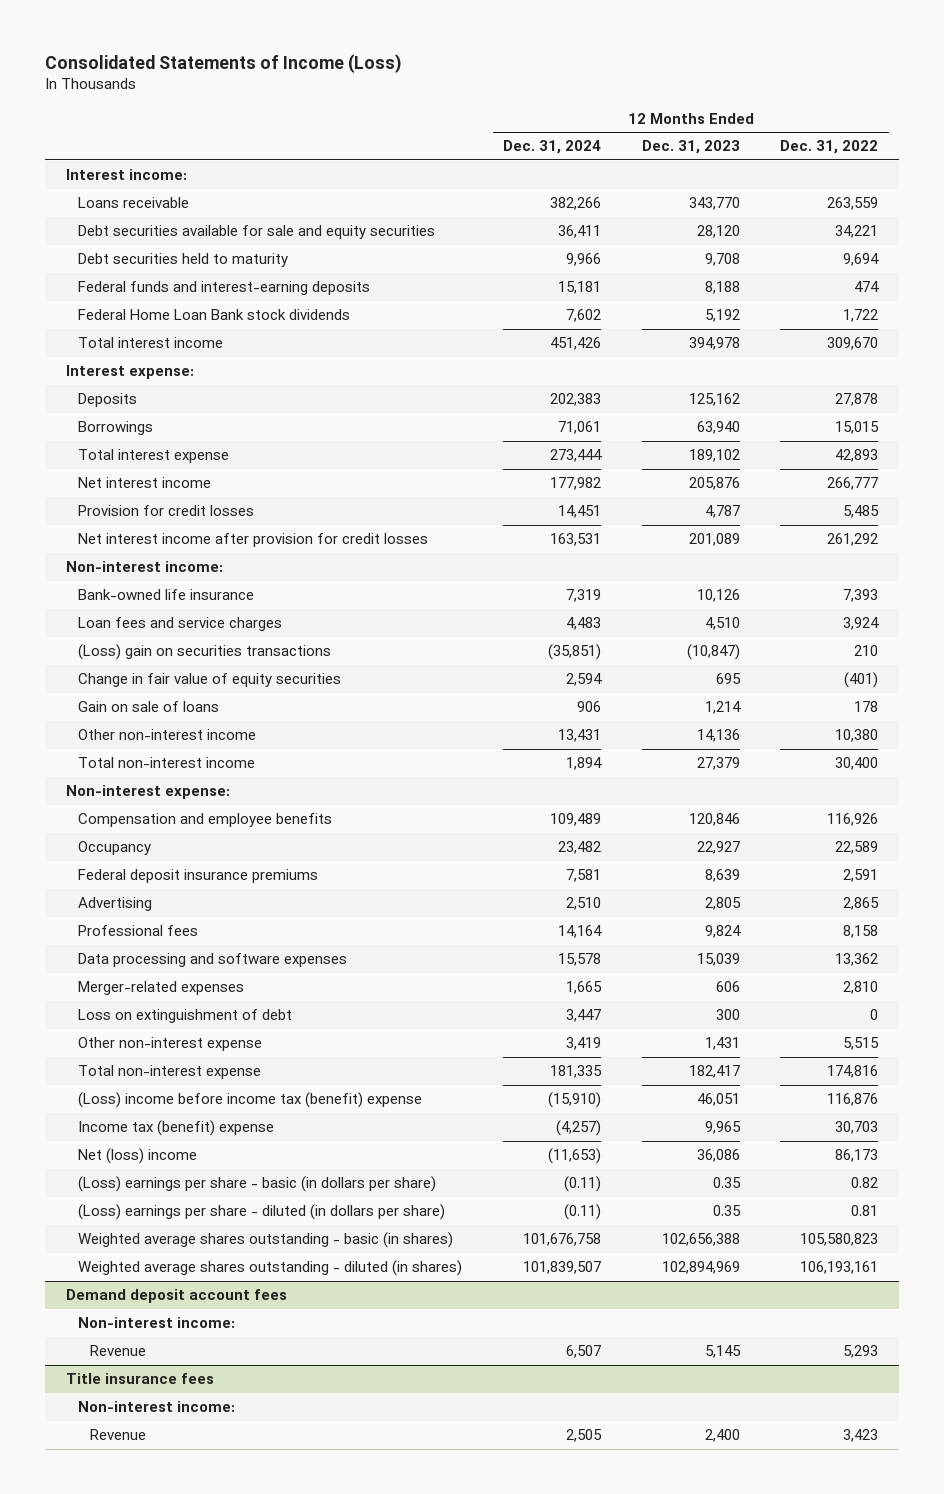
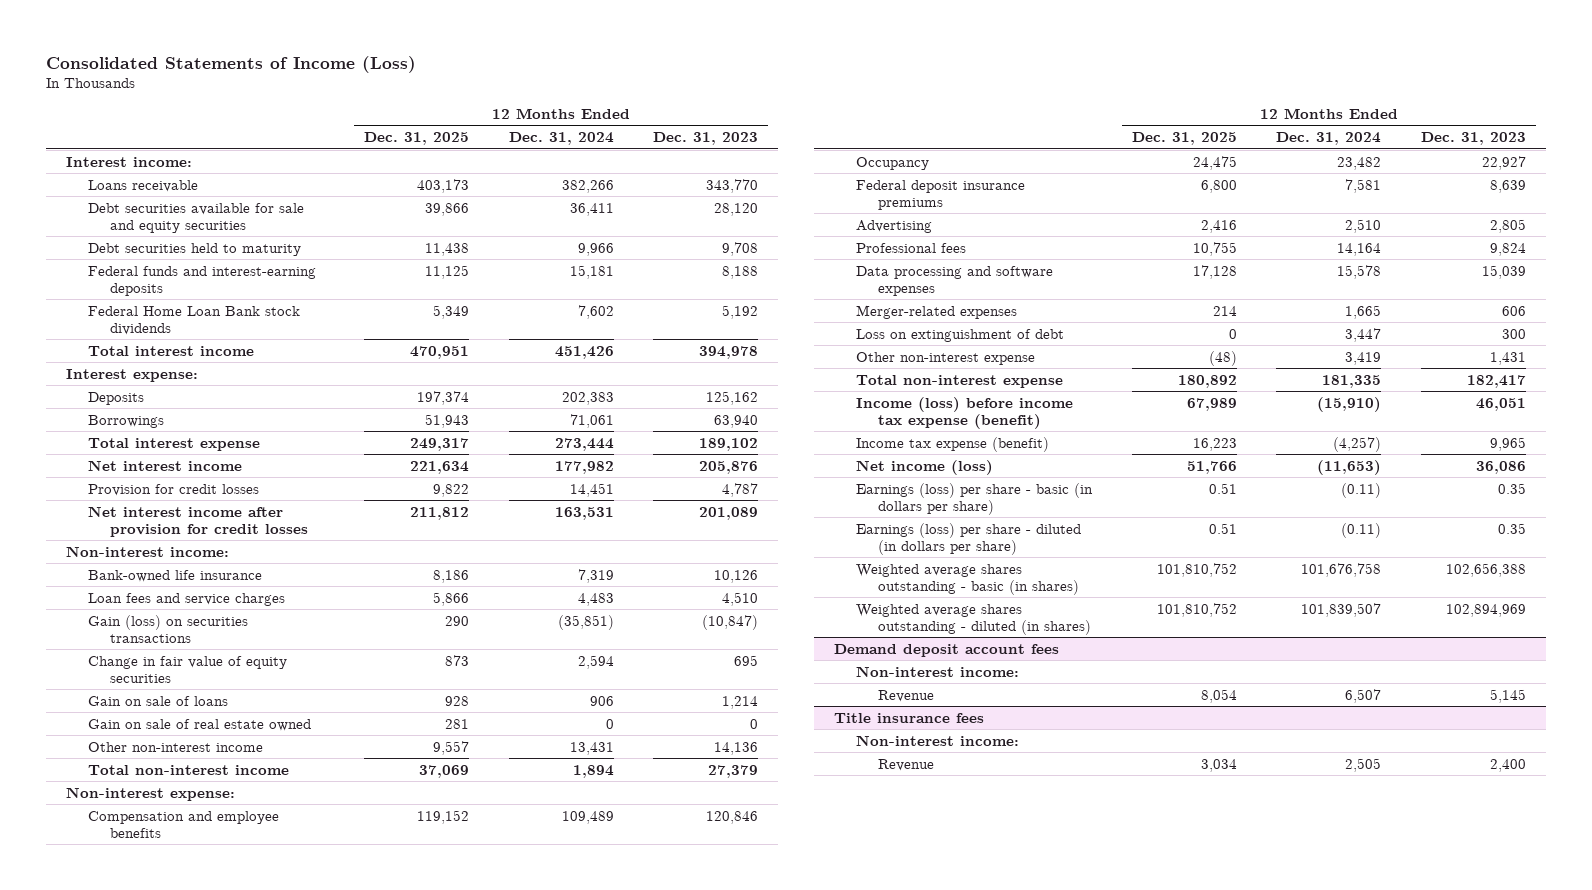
[780,140,879,155] Dec. 31, 2022 -> none
none -> [363,132,469,146] Dec. 31, 2025
[78,644,332,661] (Loss) gain on securities transactions -> [88,614,249,643] Gain (loss) on securities transactions
none -> [88,718,312,731] Gain on sale of real estate owned
[78,1092,423,1109] (Loss) income before income tax (benefit) expense -> [855,396,1073,429] Income (loss) before income tax expense (benefit)
[78,1120,275,1137] Income tax (benefit) expense -> [855,436,1049,452] Income tax expense (benefit)
[78,1148,198,1165] Net (loss) income -> [855,459,993,475] Net income (loss)
[78,1176,437,1193] (Loss) earnings per share - basic (in dollars per share) -> [855,482,1093,515] Earnings (loss) per share - basic (in dollars per share)
[78,1204,446,1221] (Loss) earnings per share - diluted (in dollars per share) -> [855,522,1081,555] Earnings (loss) per share - diluted (in dollars per share)

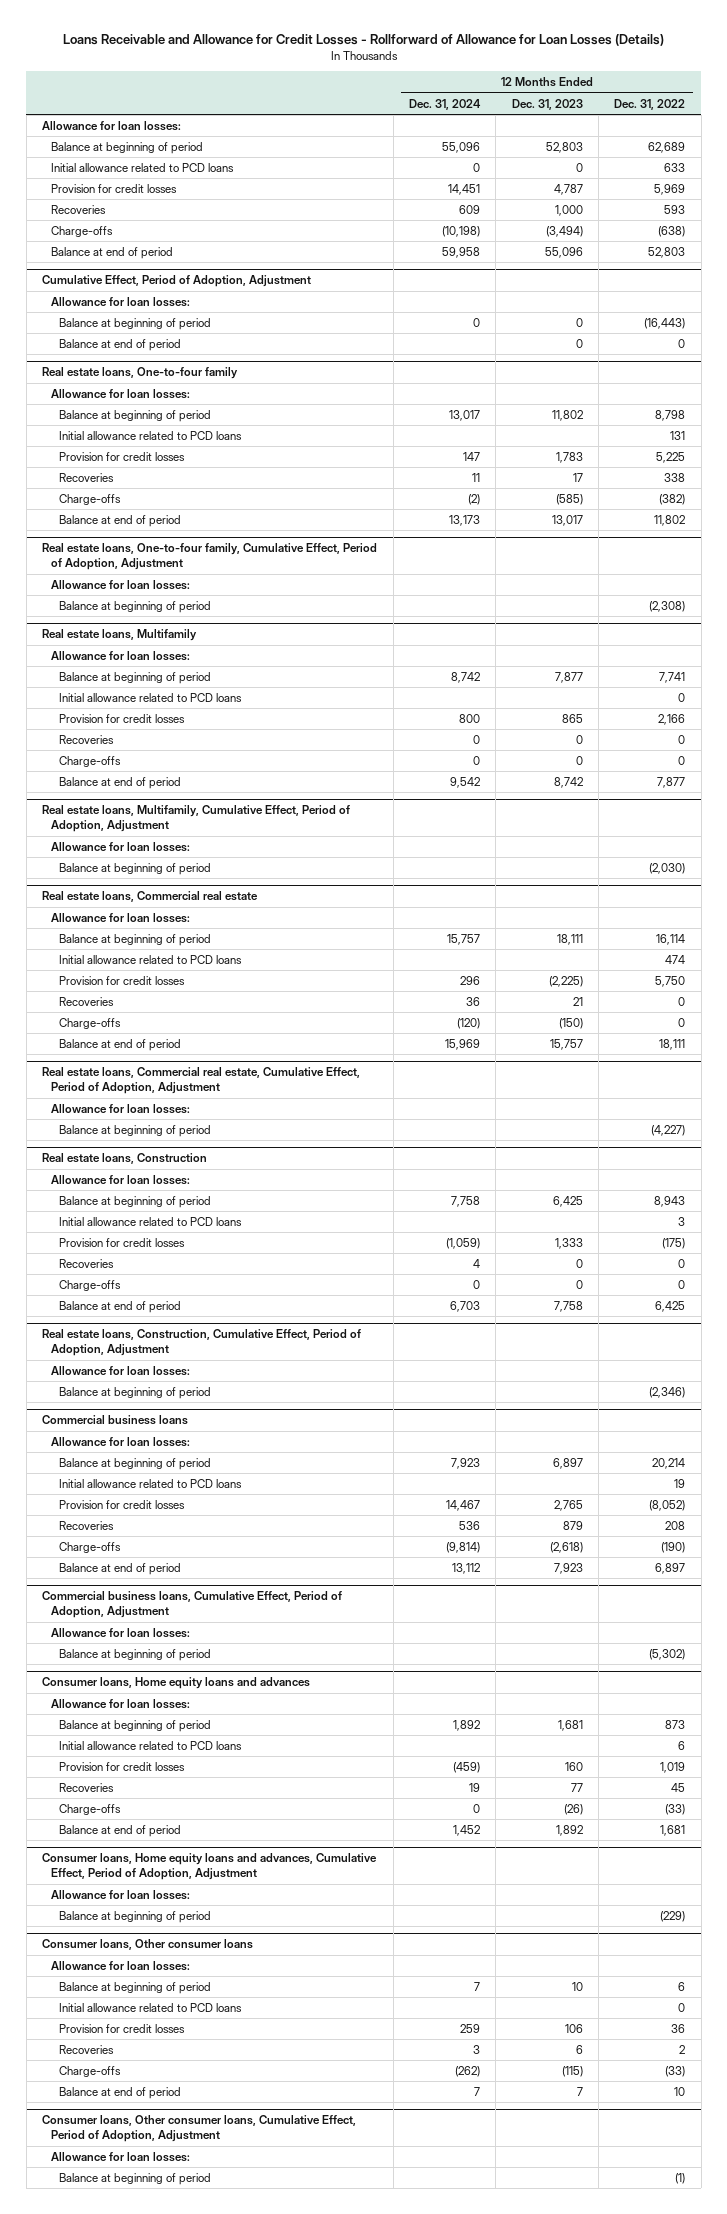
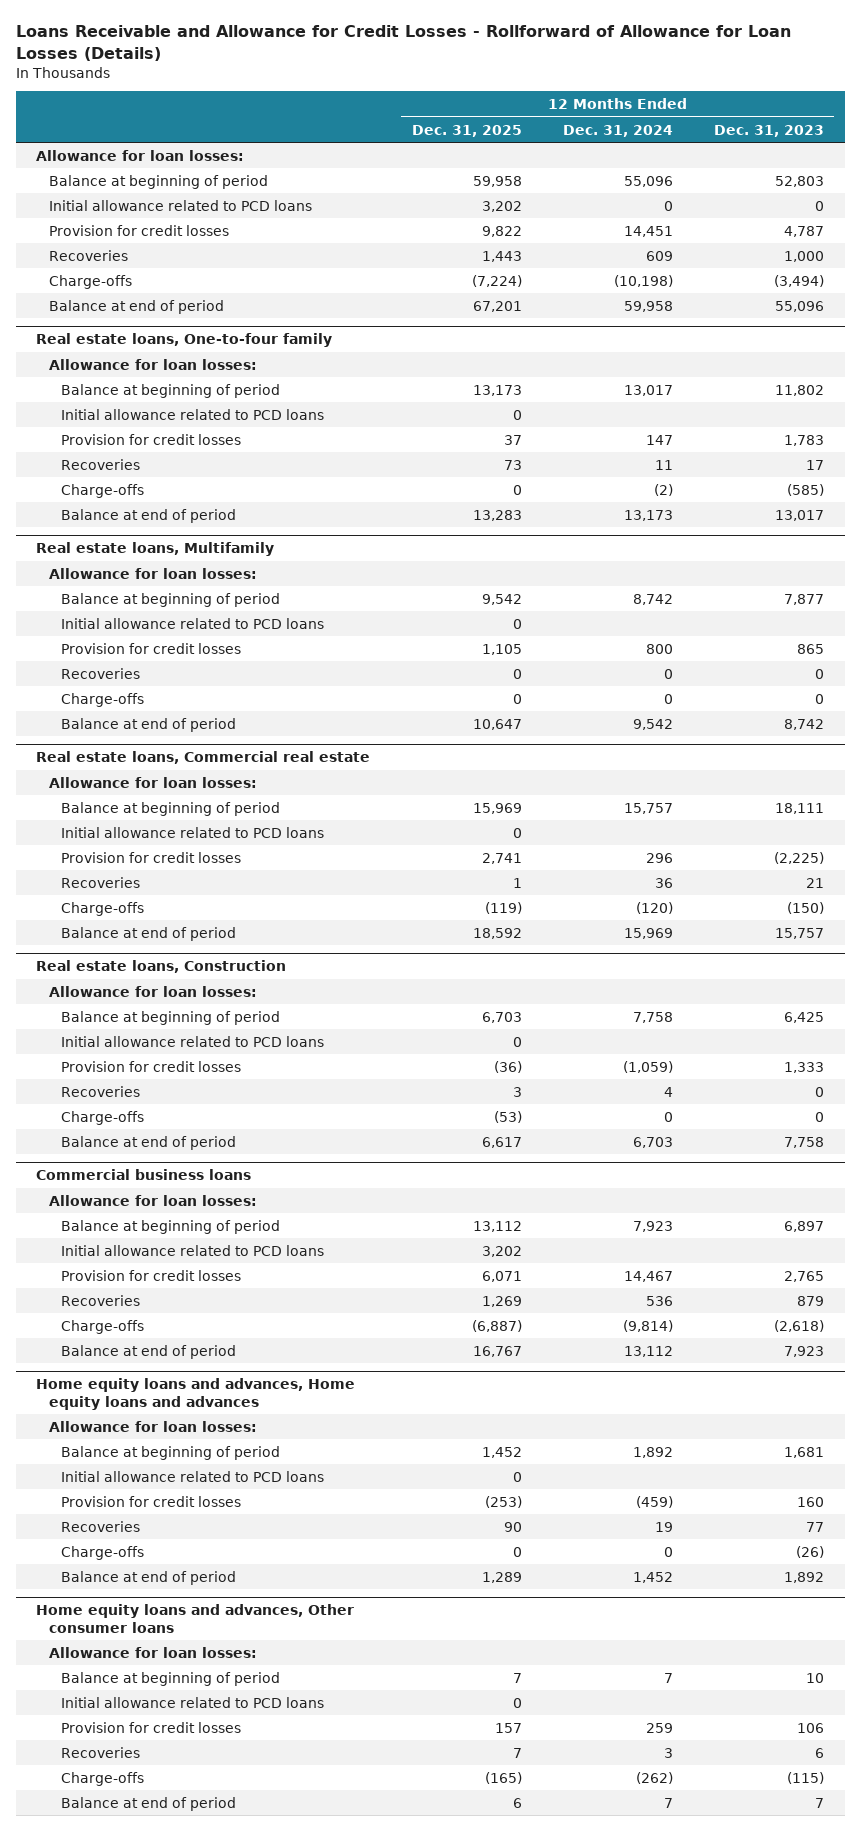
[614,98,686,110] Dec. 31, 2022 -> none
none -> [411,124,522,137] Dec. 31, 2025
[42,275,312,288] Cumulative Effect, Period of Adoption, Adjustment -> none
[50,296,190,307] Allowance for loan losses: -> none
[59,317,212,330] Balance at beginning of period -> none
[59,338,182,351] Balance at end of period -> none
[42,543,378,571] Real estate loans, One-to-four family, Cumulative Effect, Period of Adoption, Adjustment -> none
[50,579,190,590] Allowance for loan losses: -> none
[59,600,212,613] Balance at beginning of period -> none
[42,805,351,833] Real estate loans, Multifamily, Cumulative Effect, Period of Adoption, Adjustment -> none
[50,841,190,852] Allowance for loan losses: -> none
[59,862,212,875] Balance at beginning of period -> none
[42,1067,361,1095] Real estate loans, Commercial real estate, Cumulative Effect, Period of Adoption, Adjustment -> none
[50,1103,190,1114] Allowance for loan losses: -> none
[59,1124,212,1137] Balance at beginning of period -> none
[42,1329,362,1357] Real estate loans, Construction, Cumulative Effect, Period of Adoption, Adjustment -> none
[50,1365,190,1376] Allowance for loan losses: -> none
[59,1386,212,1399] Balance at beginning of period -> none
[42,1591,343,1619] Commercial business loans, Cumulative Effect, Period of Adoption, Adjustment -> none
[50,1627,190,1638] Allowance for loan losses: -> none
[59,1648,212,1661] Balance at beginning of period -> none
[42,1677,311,1690] Consumer loans, Home equity loans and advances -> [36,1378,356,1410] Home equity loans and advances, Home equity loans and advances
[42,1853,378,1881] Consumer loans, Home equity loans and advances, Cumulative Effect, Period of Adoption, Adjustment -> none
[50,1889,190,1900] Allowance for loan losses: -> none
[59,1910,212,1923] Balance at beginning of period -> none
[42,1939,254,1951] Consumer loans, Other consumer loans -> none
none -> [36,1604,355,1633] Home equity loans and advances, Other consumer loans
[42,2115,357,2143] Consumer loans, Other consumer loans, Cumulative Effect, Period of Adoption, Adjustment -> none
[50,2151,190,2162] Allowance for loan losses: -> none
[59,2172,212,2185] Balance at beginning of period -> none

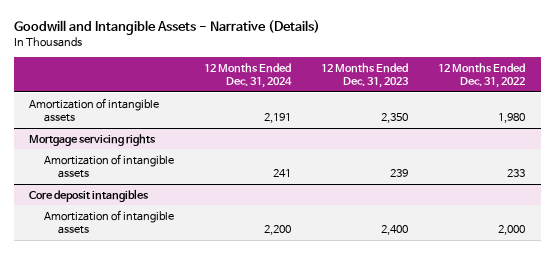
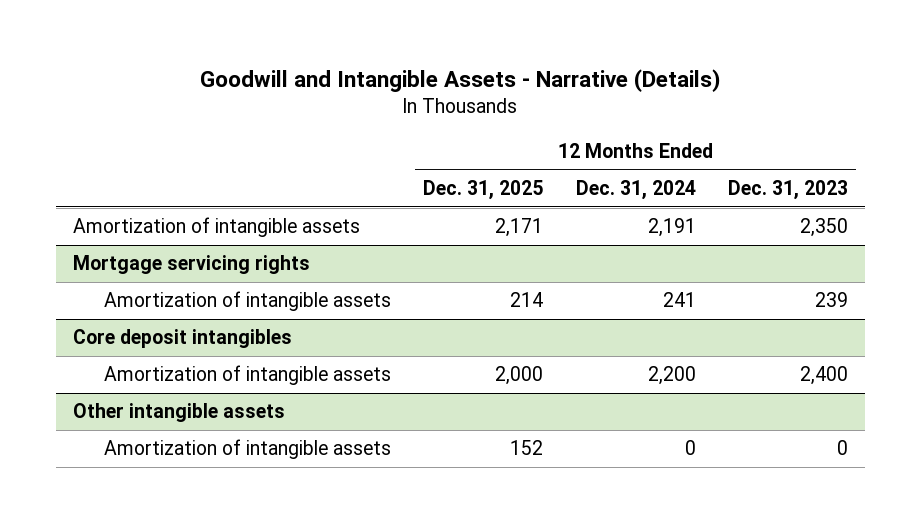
[438,62,526,89] 12 Months Ended Dec. 31, 2022 -> none
none -> [423,180,544,201] Dec. 31, 2025
none -> [72,403,285,423] Other intangible assets
none -> [103,439,391,460] Amortization of intangible assets

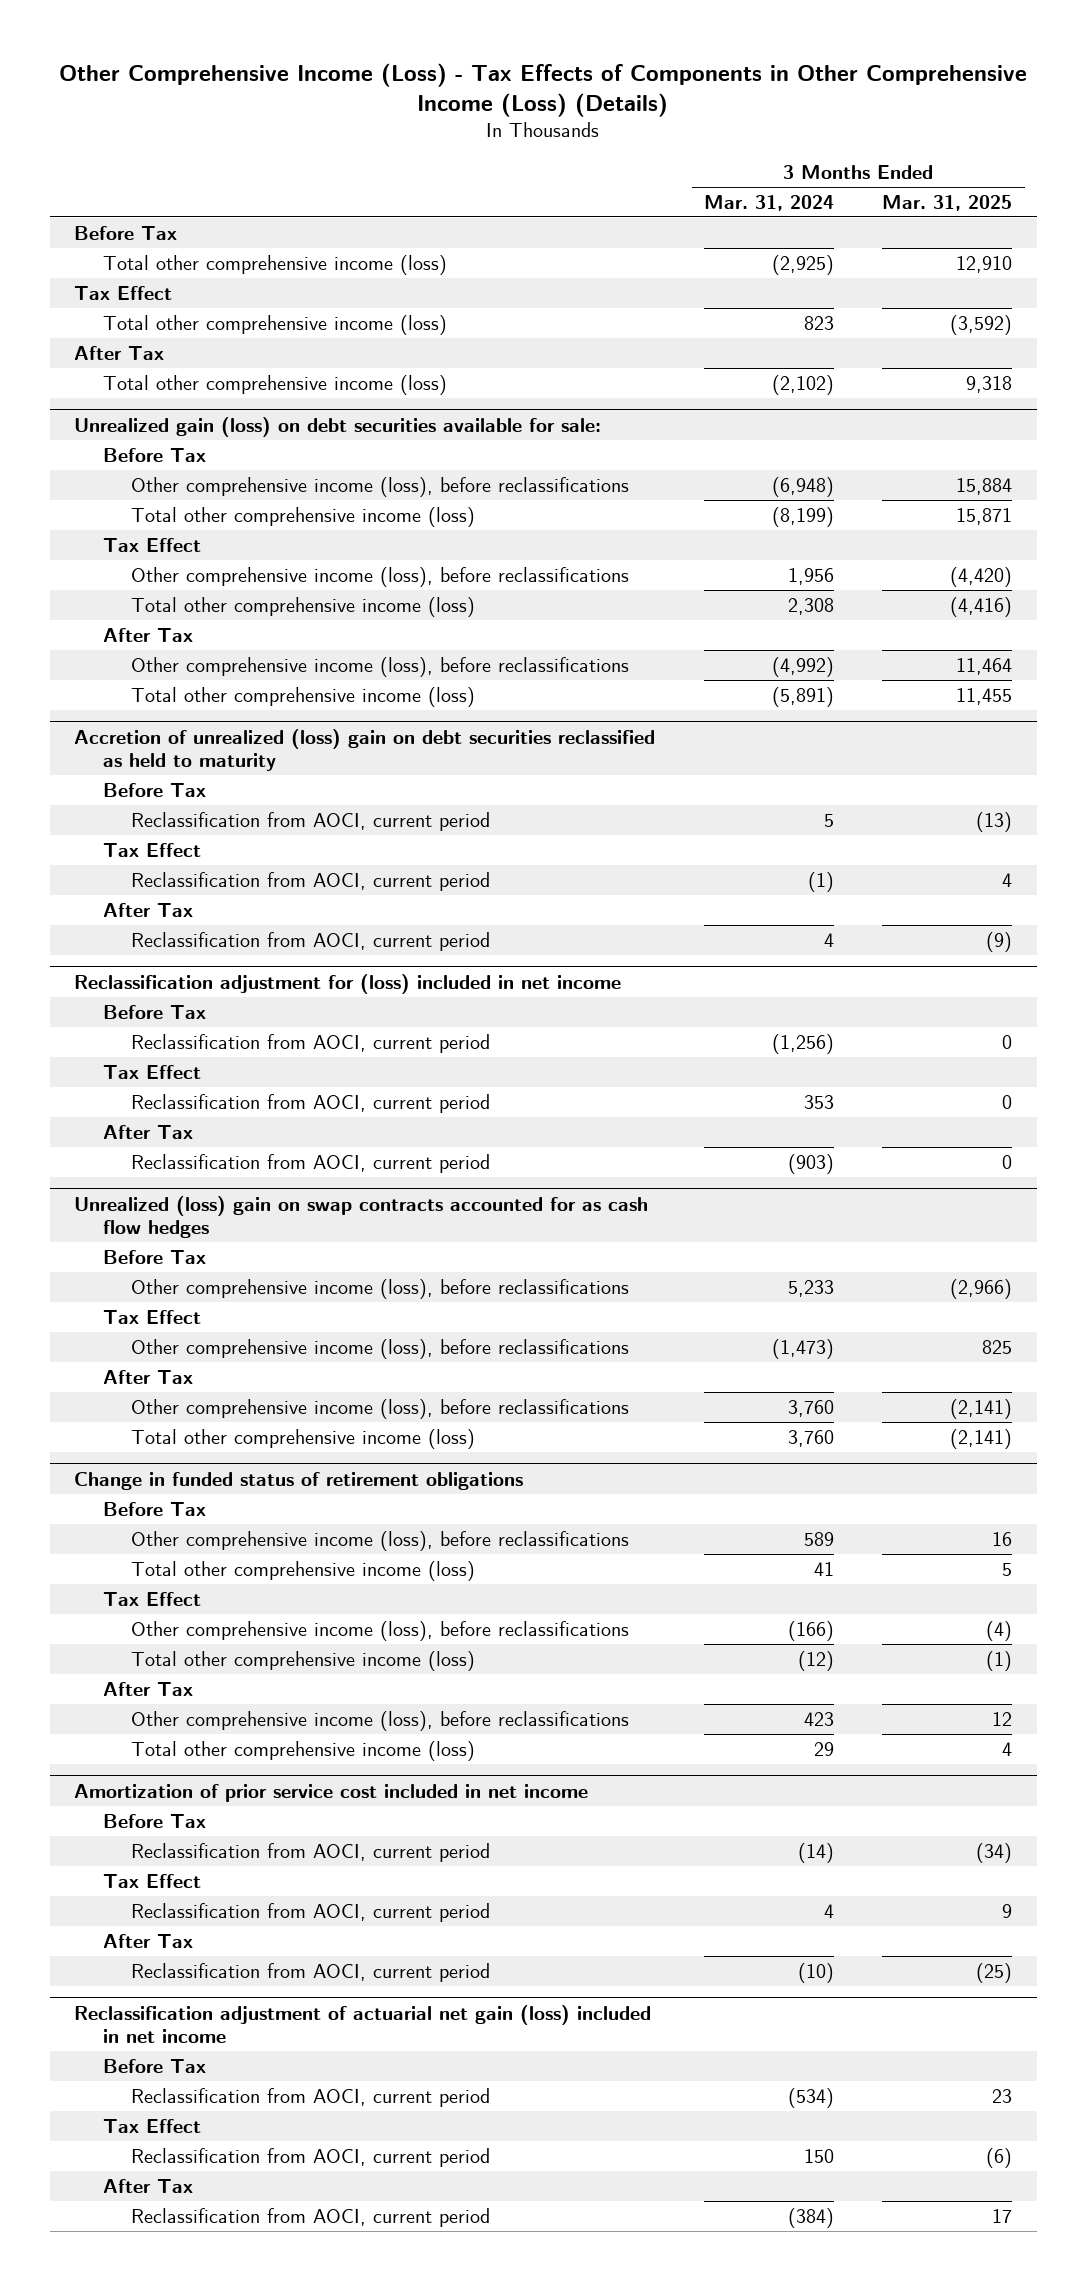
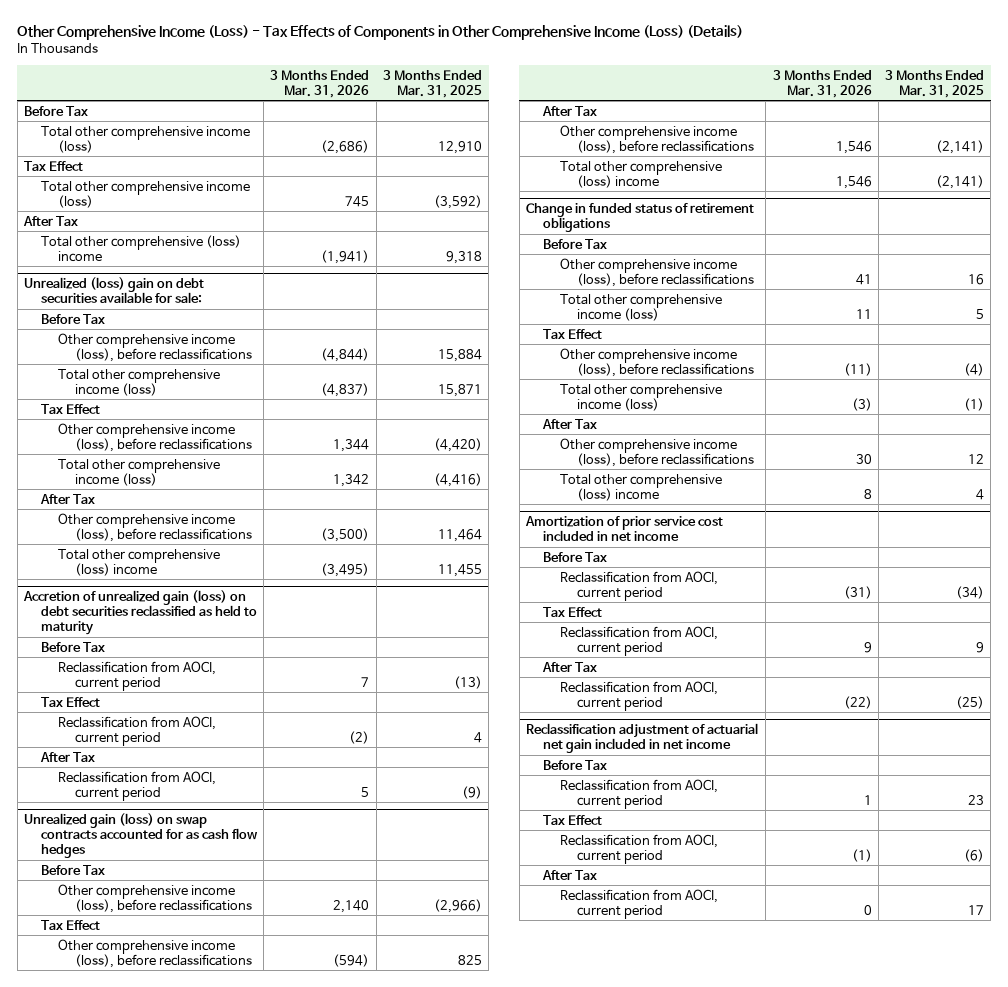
[703,194,834,211] Mar. 31, 2024 -> none
none -> [270,69,370,98] 3 Months Ended Mar. 31, 2026
[102,374,447,395] Total other comprehensive income (loss) -> [40,234,241,262] Total other comprehensive (loss) income
[74,416,602,437] Unrealized gain (loss) on debt securities available for sale: -> [23,277,204,304] Unrealized (loss) gain on debt securities available for sale:
[131,686,476,707] Total other comprehensive income (loss) -> [57,548,220,576] Total other comprehensive (loss) income
[74,728,656,772] Accretion of unrealized (loss) gain on debt securities reclassified as held to maturity -> [22,590,257,636] Accretion of unrealized gain (loss) on debt securities reclassified as held to maturity
[74,973,622,994] Reclassification adjustment for (loss) included in net income -> none
[102,1004,206,1019] Before Tax -> none
[131,1033,491,1053] Reclassification from AOCI, current period -> none
[102,1064,201,1079] Tax Effect -> none
[131,1093,491,1113] Reclassification from AOCI, current period -> none
[102,1124,193,1139] After Tax -> none
[131,1153,491,1173] Reclassification from AOCI, current period -> none
[74,1195,649,1239] Unrealized (loss) gain on swap contracts accounted for as cash flow hedges -> [23,813,258,859] Unrealized gain (loss) on swap contracts accounted for as cash flow hedges
[131,1428,476,1449] Total other comprehensive income (loss) -> [560,160,723,188] Total other comprehensive (loss) income
[131,1740,476,1761] Total other comprehensive income (loss) -> [560,473,723,501] Total other comprehensive (loss) income
[74,2004,652,2044] Reclassification adjustment of actuarial net gain (loss) included in net income -> [526,723,759,754] Reclassification adjustment of actuarial net gain included in net income

